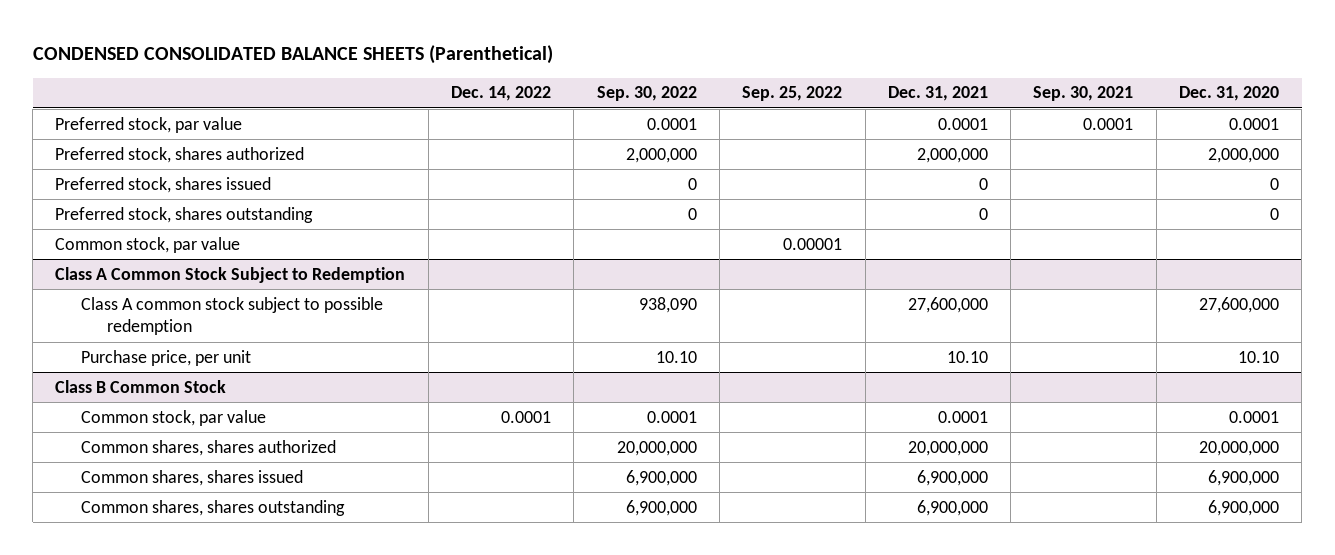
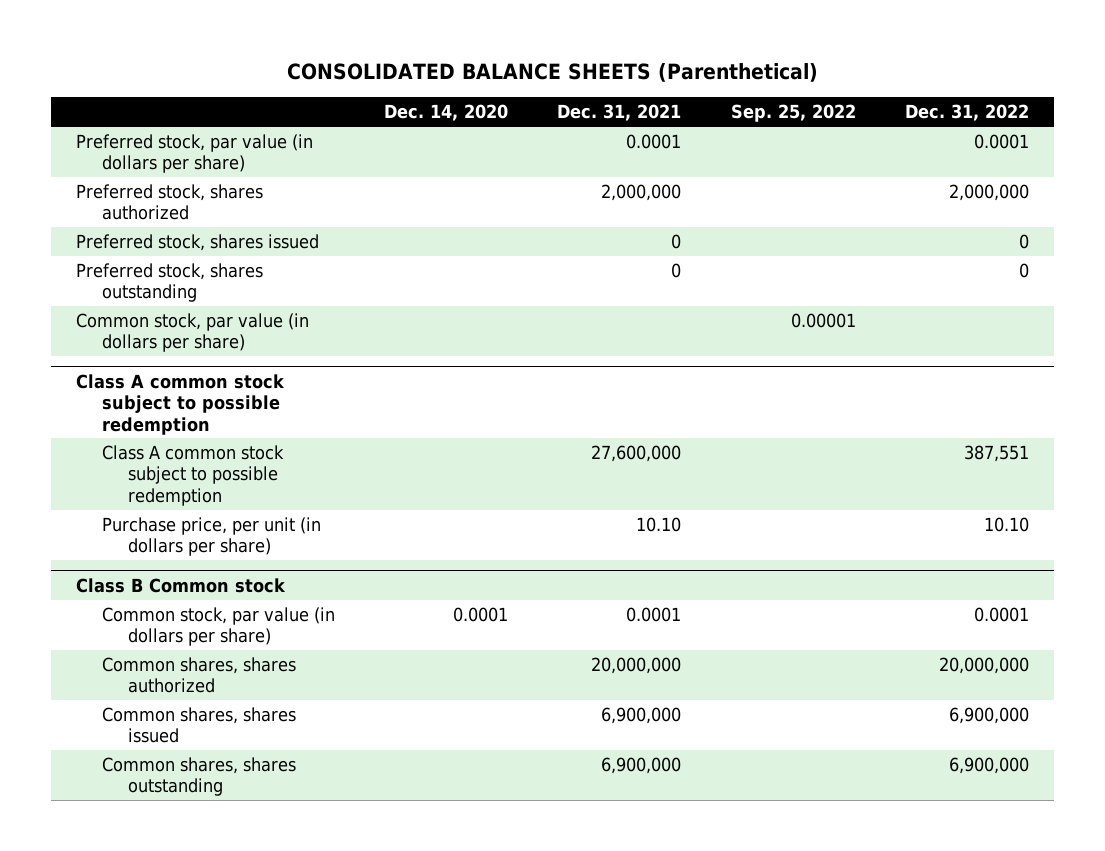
[32,44,553,64] CONDENSED CONSOLIDATED BALANCE SHEETS (Parenthetical) -> [287,63,819,83] CONSOLIDATED BALANCE SHEETS (Parenthetical)
[451,86,552,102] Dec. 14, 2022 -> none
[596,86,697,102] Sep. 30, 2022 -> none
[1033,86,1134,102] Sep. 30, 2021 -> none
[1179,86,1280,102] Dec. 31, 2020 -> none
none -> [384,104,509,122] Dec. 14, 2020
none -> [905,104,1030,122] Dec. 31, 2022
[55,116,243,133] Preferred stock, par value -> [75,134,313,174] Preferred stock, par value (in dollars per share)
[55,236,241,253] Common stock, par value -> [75,313,309,353] Common stock, par value (in dollars per share)
[55,266,406,283] Class A Common Stock Subject to Redemption -> [75,373,285,435] Class A common stock subject to possible redemption
[81,349,252,366] Purchase price, per unit -> [101,517,321,557] Purchase price, per unit (in dollars per share)
[55,379,227,393] Class B Common Stock -> [75,577,286,593] Class B Common stock
[81,409,267,426] Common stock, par value -> [101,607,335,647] Common stock, par value (in dollars per share)

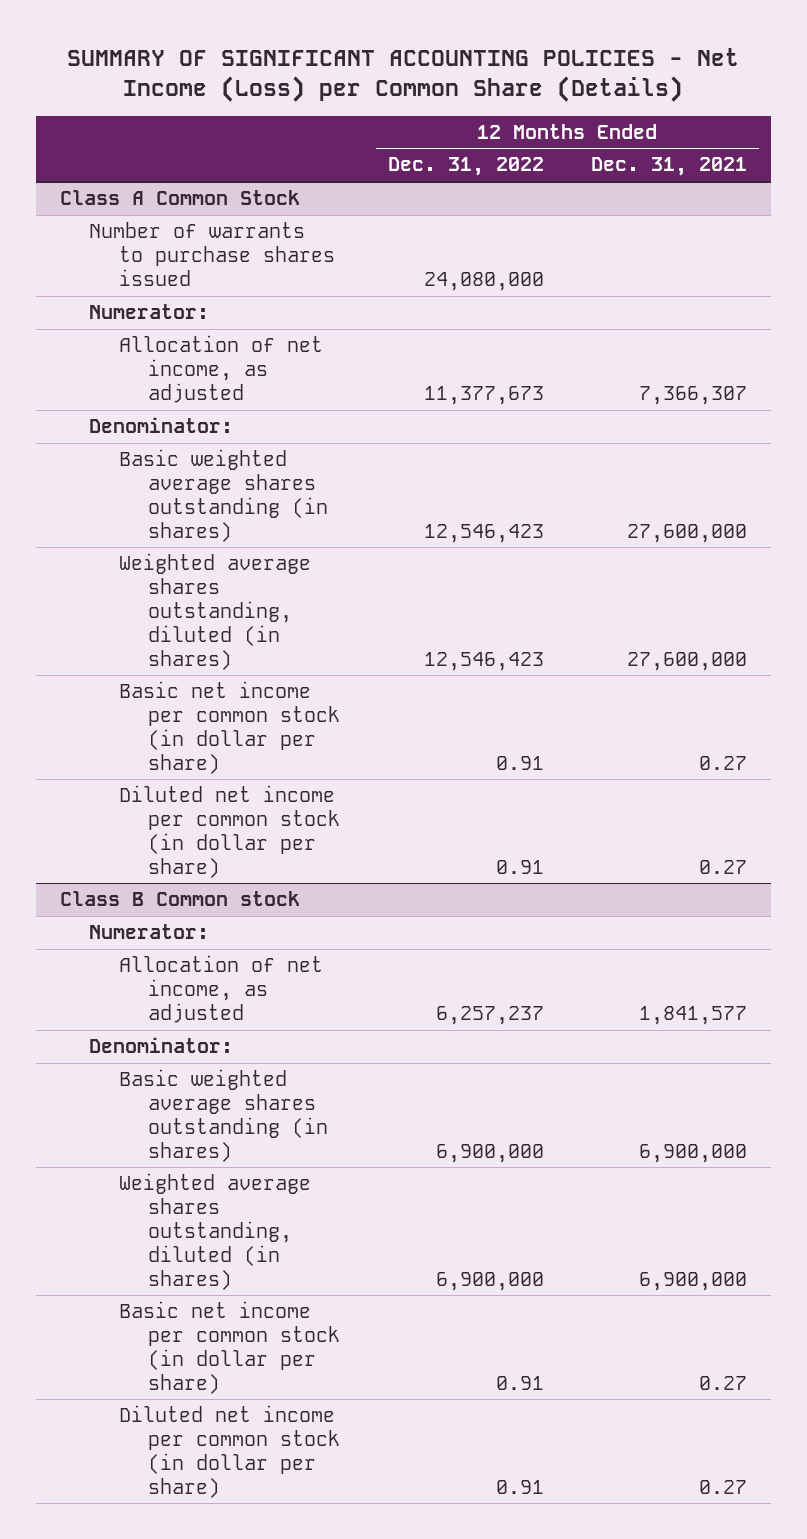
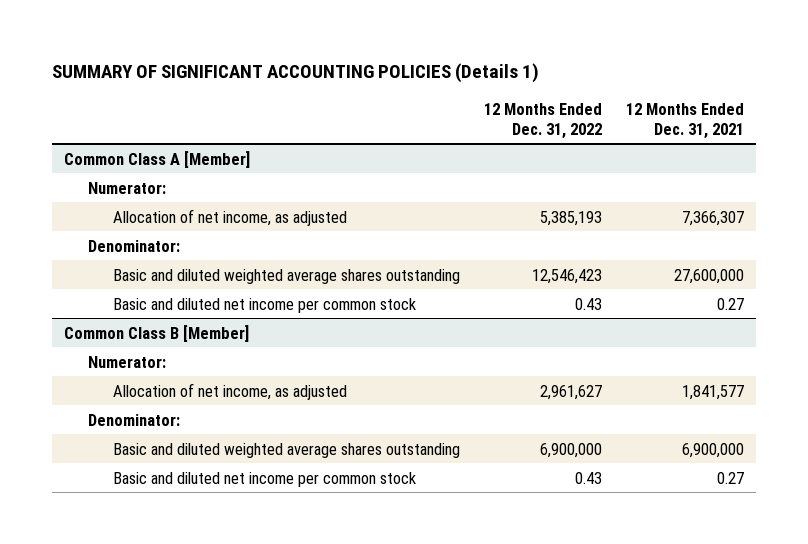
[67,48,740,103] SUMMARY OF SIGNIFICANT ACCOUNTING POLICIES - Net Income (Loss) per Common Share (Details) -> [51,62,539,83] SUMMARY OF SIGNIFICANT ACCOUNTING POLICIES (Details 1)
[89,222,335,286] Number of warrants to purchase shares issued -> none
[59,190,300,206] Class A Common Stock -> [63,150,250,168] Common Class A [Member]
[423,385,544,405] 11,377,673 -> [540,210,603,226] 5,385,193
[118,553,311,670] Weighted average shares outstanding, diluted (in shares) -> none
[118,785,341,878] Diluted net income per common stock (in dollar per share) -> none
[118,449,329,542] Basic weighted average shares outstanding (in shares) -> [113,268,461,284] Basic and diluted weighted average shares outstanding
[118,681,341,774] Basic net income per common stock (in dollar per share) -> [113,297,417,313] Basic and diluted net income per common stock
[495,755,544,770] 0.91 -> [575,297,603,310] 0.43
[59,891,300,907] Class B Common stock -> [63,324,249,342] Common Class B [Member]
[435,1005,544,1025] 6,257,237 -> [540,384,603,400] 2,961,627
[118,1173,311,1290] Weighted average shares outstanding, diluted (in shares) -> none
[118,1405,341,1498] Diluted net income per common stock (in dollar per share) -> none
[118,1069,329,1162] Basic weighted average shares outstanding (in shares) -> [113,442,461,458] Basic and diluted weighted average shares outstanding
[118,1301,341,1394] Basic net income per common stock (in dollar per share) -> [113,471,417,487] Basic and diluted net income per common stock
[495,1375,544,1390] 0.91 -> [575,471,603,484] 0.43

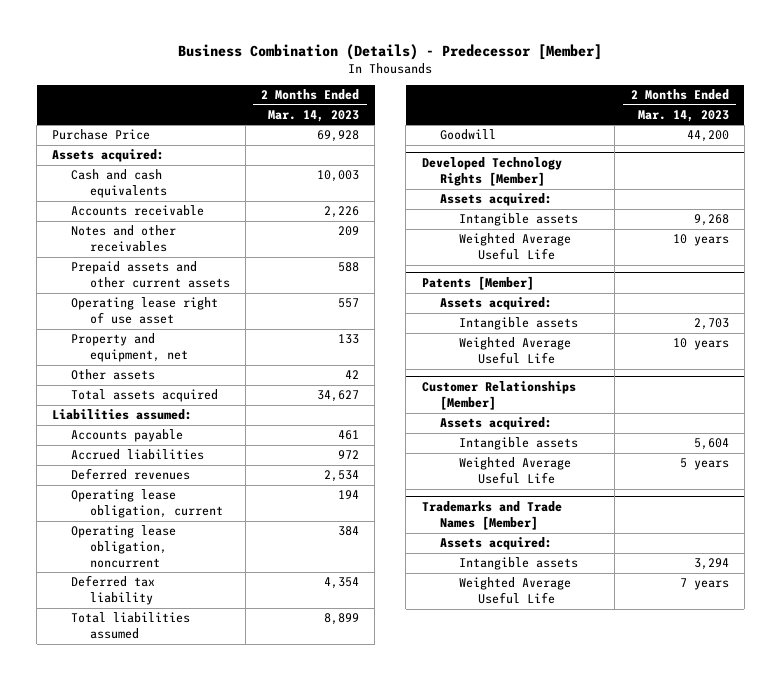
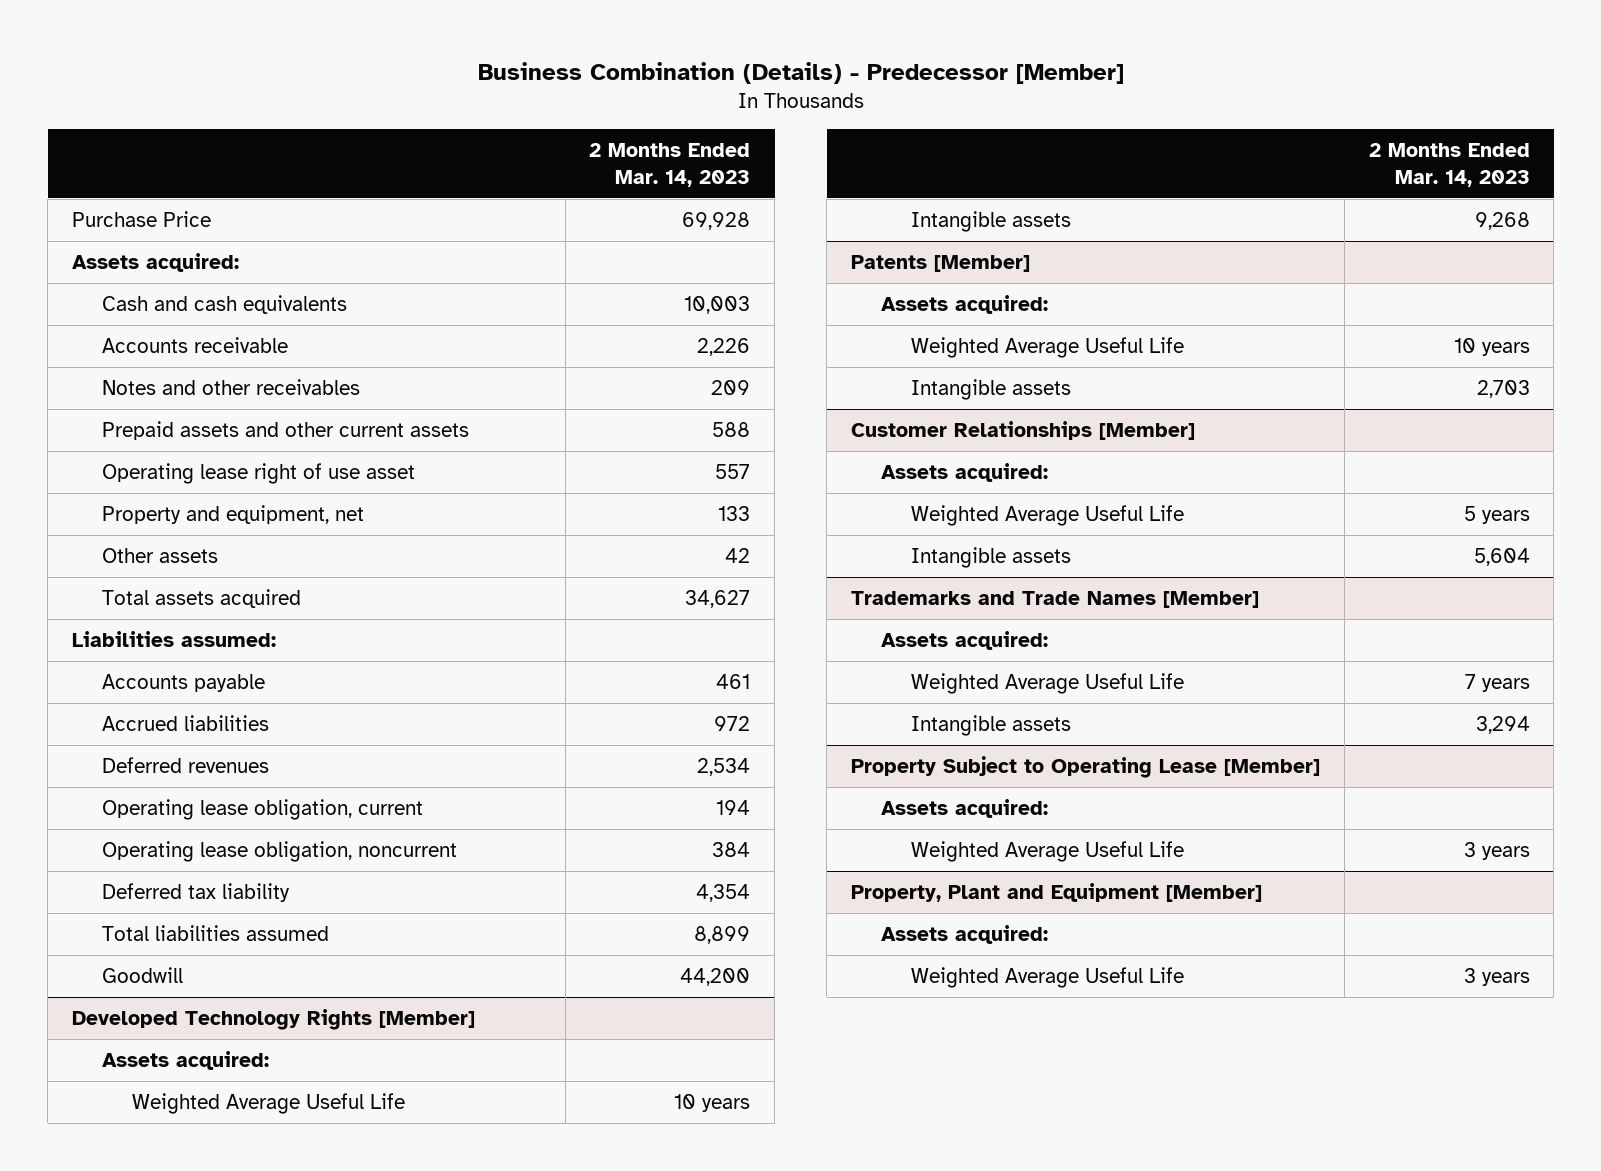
[459,213,579,227] Intangible assets -> [911,210,1072,232] Intangible assets
[459,317,579,331] Intangible assets -> [911,378,1072,400] Intangible assets
[459,437,579,451] Intangible assets -> [911,546,1072,568] Intangible assets
[459,557,579,571] Intangible assets -> [911,714,1072,736] Intangible assets
none -> [851,755,1321,778] Property Subject to Operating Lease [Member]
none -> [881,798,1049,818] Assets acquired:
none -> [911,840,1185,862] Weighted Average Useful Life
none -> [851,882,1263,902] Property, Plant and Equipment [Member]
none -> [881,924,1049,944] Assets acquired:
none -> [911,966,1185,988] Weighted Average Useful Life

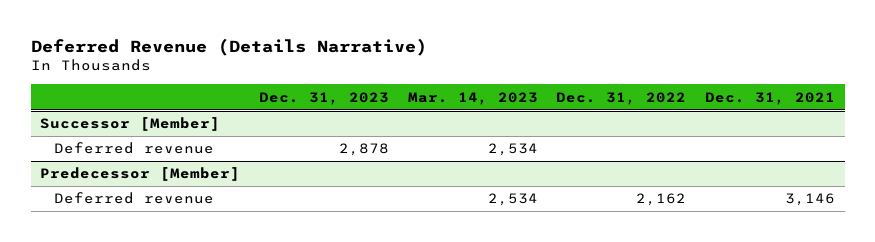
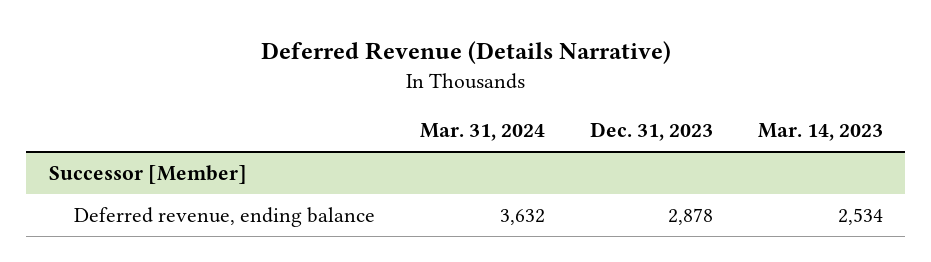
[556,91,687,105] Dec. 31, 2022 -> none
[705,91,836,105] Dec. 31, 2021 -> none
none -> [419,123,545,142] Mar. 31, 2024
[39,167,240,182] Predecessor [Member] -> none
[54,192,215,205] Deferred revenue -> none
[54,142,215,155] Deferred revenue -> [74,206,376,227] Deferred revenue, ending balance

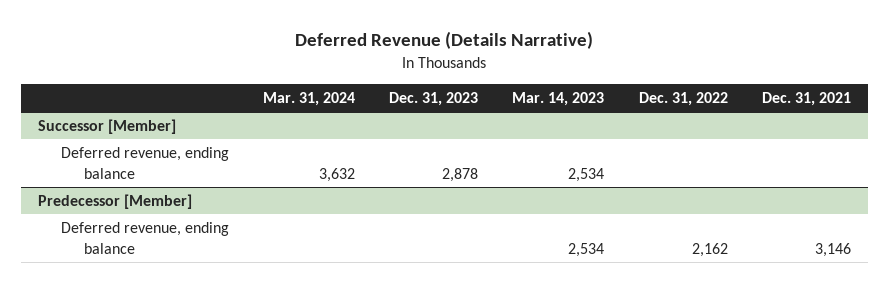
none -> [638,91,728,106] Dec. 31, 2022
none -> [761,91,851,106] Dec. 31, 2021
none -> [38,193,193,209] Predecessor [Member]
none -> [60,221,229,254] Deferred revenue, ending balance

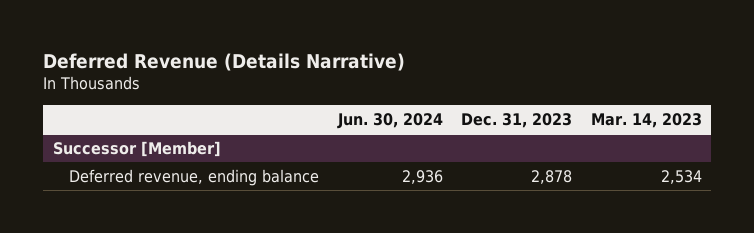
[263,91,356,106] Mar. 31, 2024 -> none
[638,91,728,106] Dec. 31, 2022 -> none
[761,91,851,106] Dec. 31, 2021 -> none
none -> [336,113,443,130] Jun. 30, 2024
[38,193,193,209] Predecessor [Member] -> none
[60,221,229,254] Deferred revenue, ending balance -> none

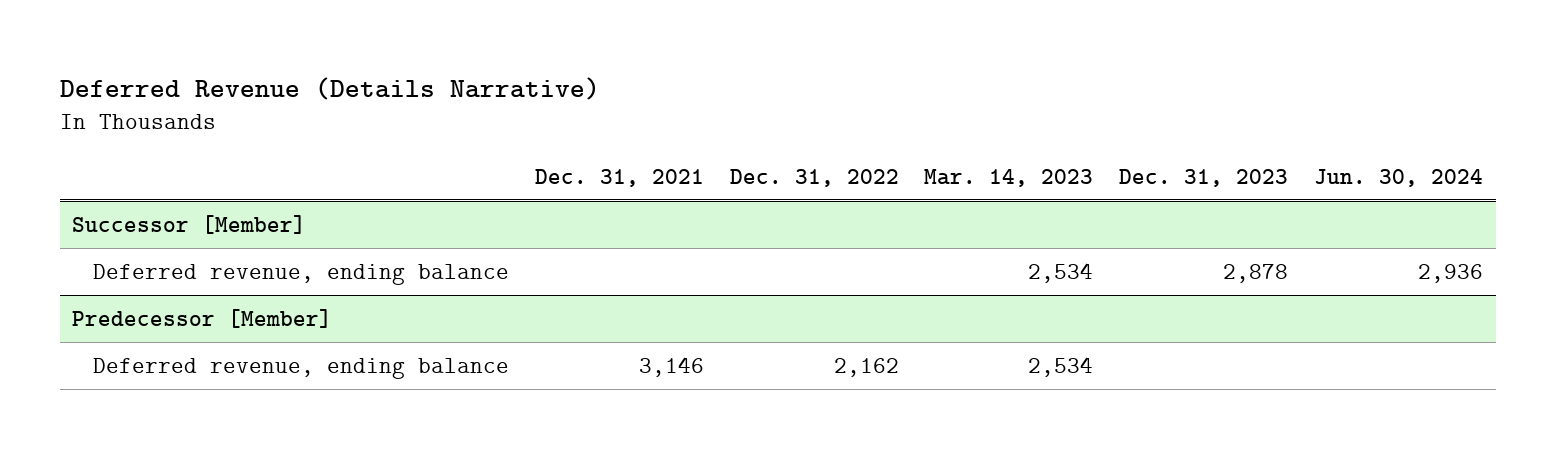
none -> [535,168,705,187] Dec. 31, 2021
none -> [729,168,899,187] Dec. 31, 2022
none -> [72,308,333,328] Predecessor [Member]
none -> [93,357,510,379] Deferred revenue, ending balance

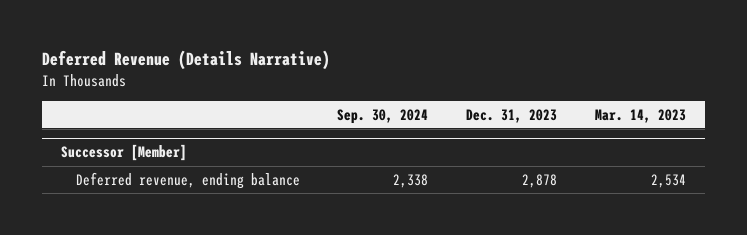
[535,168,705,187] Dec. 31, 2021 -> none
[729,168,899,187] Dec. 31, 2022 -> none
[1313,168,1483,187] Jun. 30, 2024 -> none
none -> [337,108,429,124] Sep. 30, 2024
[72,308,333,328] Predecessor [Member] -> none
[93,357,510,379] Deferred revenue, ending balance -> none

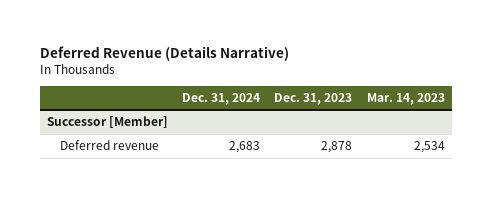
[337,108,429,124] Sep. 30, 2024 -> none
none -> [182,92,261,105] Dec. 31, 2024
[75,171,300,189] Deferred revenue, ending balance -> [59,140,159,151] Deferred revenue

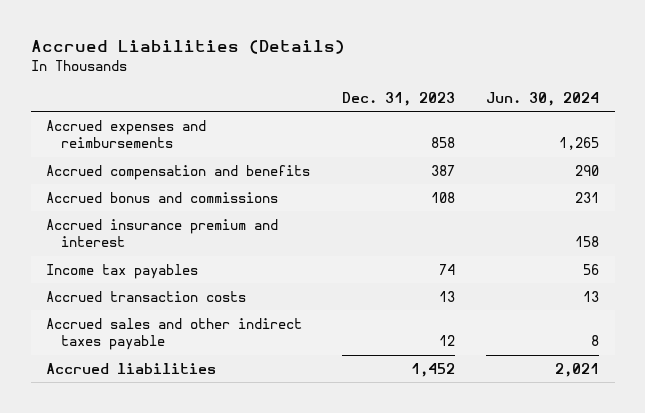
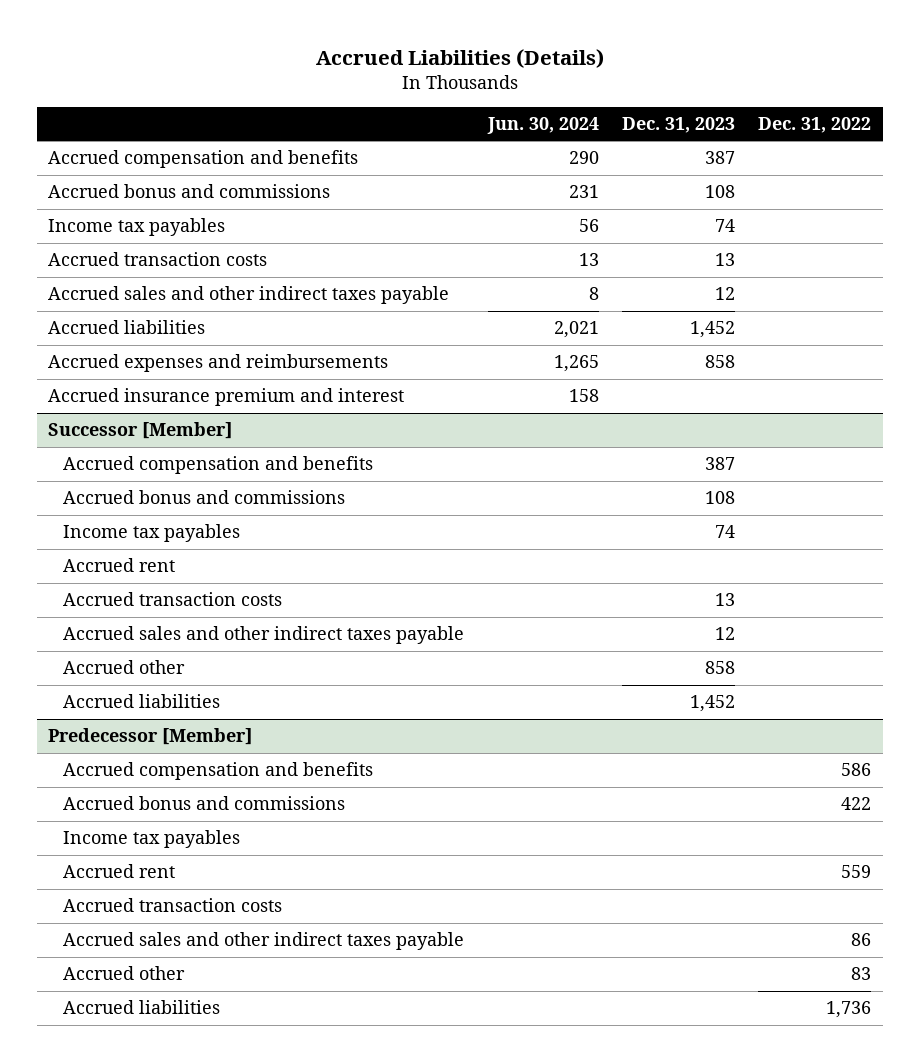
none -> [758,116,872,133] Dec. 31, 2022
[46,119,207,149] Accrued expenses and reimbursements -> [48,354,389,373] Accrued expenses and reimbursements
[46,218,279,248] Accrued insurance premium and interest -> [48,388,405,407] Accrued insurance premium and interest
none -> [48,422,233,440] Successor [Member]
none -> [63,456,374,475] Accrued compensation and benefits
none -> [63,490,346,505] Accrued bonus and commissions
none -> [63,524,241,543] Income tax payables
none -> [63,558,176,573] Accrued rent
none -> [63,592,283,607] Accrued transaction costs
none -> [63,626,465,645] Accrued sales and other indirect taxes payable
none -> [63,660,186,675] Accrued other
none -> [63,694,221,709] Accrued liabilities
none -> [48,728,253,746] Predecessor [Member]
none -> [63,762,374,781] Accrued compensation and benefits
none -> [63,796,346,811] Accrued bonus and commissions
none -> [63,830,241,849] Income tax payables
none -> [63,864,176,879] Accrued rent
none -> [63,898,283,913] Accrued transaction costs
none -> [63,932,465,951] Accrued sales and other indirect taxes payable
none -> [63,966,186,981] Accrued other
none -> [63,1000,221,1015] Accrued liabilities

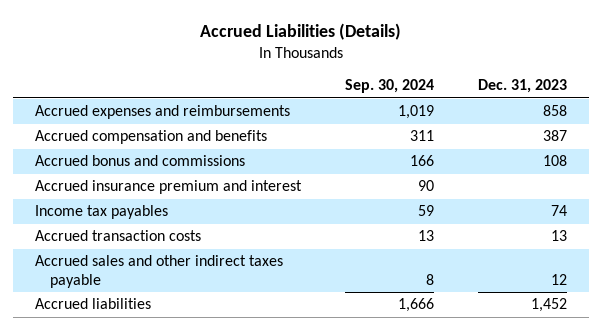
[486,116,599,134] Jun. 30, 2024 -> none
[758,116,872,133] Dec. 31, 2022 -> none
none -> [345,79,435,94] Sep. 30, 2024
[48,150,359,169] Accrued compensation and benefits -> none
[48,184,331,199] Accrued bonus and commissions -> none
[48,218,226,237] Income tax payables -> none
[48,252,268,267] Accrued transaction costs -> none
[48,286,450,305] Accrued sales and other indirect taxes payable -> none
[48,320,206,335] Accrued liabilities -> none
[48,422,233,440] Successor [Member] -> none
[48,388,405,407] Accrued insurance premium and interest -> [35,180,303,195] Accrued insurance premium and interest
[63,558,176,573] Accrued rent -> none
[63,660,186,675] Accrued other -> none
[48,728,253,746] Predecessor [Member] -> none
[63,762,374,781] Accrued compensation and benefits -> none
[63,796,346,811] Accrued bonus and commissions -> none
[63,830,241,849] Income tax payables -> none
[63,864,176,879] Accrued rent -> none
[63,898,283,913] Accrued transaction costs -> none
[63,932,465,951] Accrued sales and other indirect taxes payable -> none
[63,966,186,981] Accrued other -> none
[63,1000,221,1015] Accrued liabilities -> none

